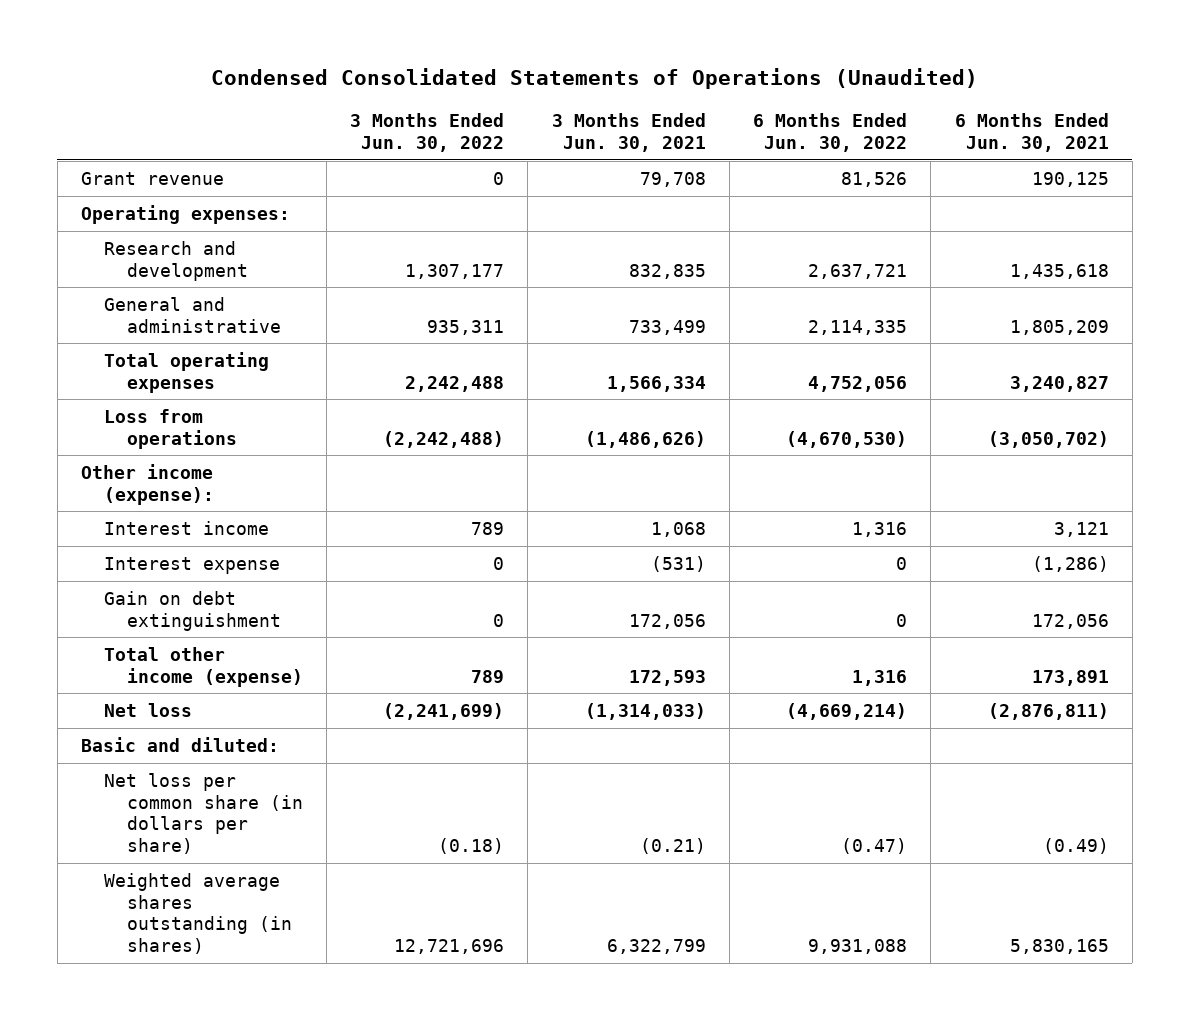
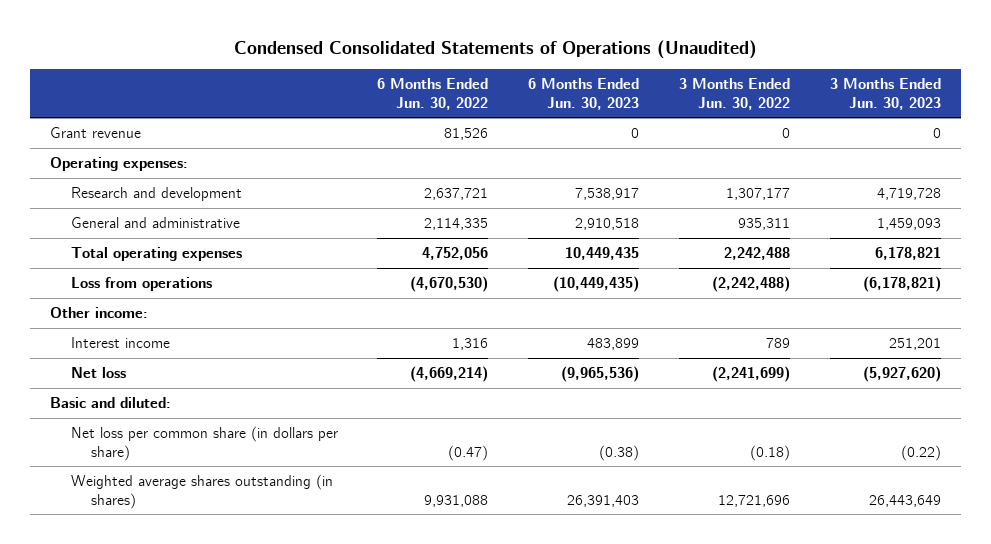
[551,113,706,152] 3 Months Ended Jun. 30, 2021 -> none
[954,113,1109,152] 6 Months Ended Jun. 30, 2021 -> none
none -> [528,78,640,110] 6 Months Ended Jun. 30, 2023
none -> [829,78,941,110] 3 Months Ended Jun. 30, 2023
[81,463,214,505] Other income (expense): -> [50,307,149,319] Other income:
[103,556,280,574] Interest expense -> none
[103,590,281,631] Gain on debt extinguishment -> none
[103,646,303,687] Total other income (expense) -> none

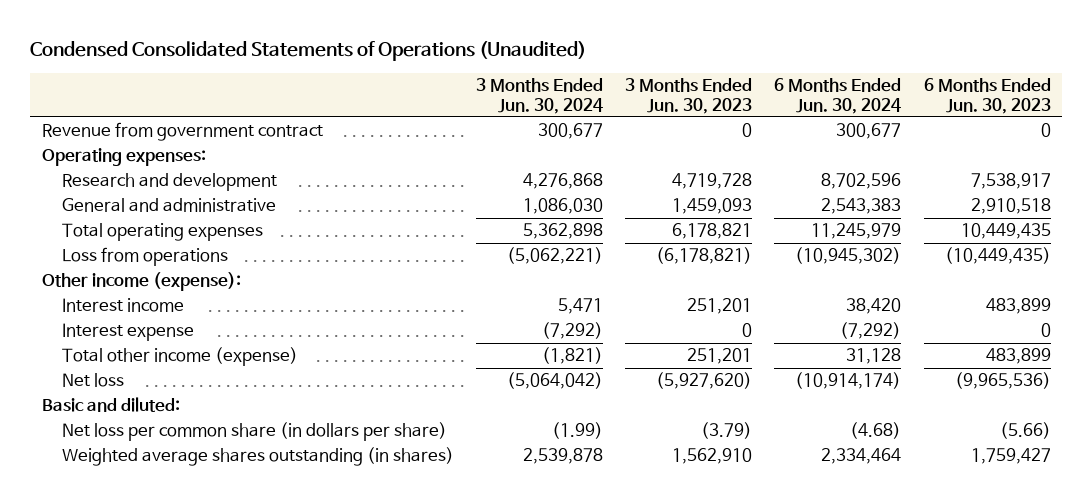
[377,78,489,110] 6 Months Ended Jun. 30, 2022 -> none
[679,78,791,110] 3 Months Ended Jun. 30, 2022 -> none
none -> [475,78,603,114] 3 Months Ended Jun. 30, 2024
none -> [774,78,902,114] 6 Months Ended Jun. 30, 2024
[50,127,142,139] Grant revenue -> [41,122,323,142] Revenue from government contract
[50,307,149,319] Other income: -> [41,272,241,292] Other income (expense):
none -> [61,323,194,342] Interest expense
none -> [61,347,298,367] Total other income (expense)
[599,444,640,461] (0.38) -> [999,422,1051,440] (5.66)
[900,444,941,461] (0.22) -> [701,422,753,440] (3.79)
[567,494,640,507] 26,391,403 -> [970,448,1051,465] 1,759,427
[868,494,941,507] 26,443,649 -> [672,448,753,465] 1,562,910

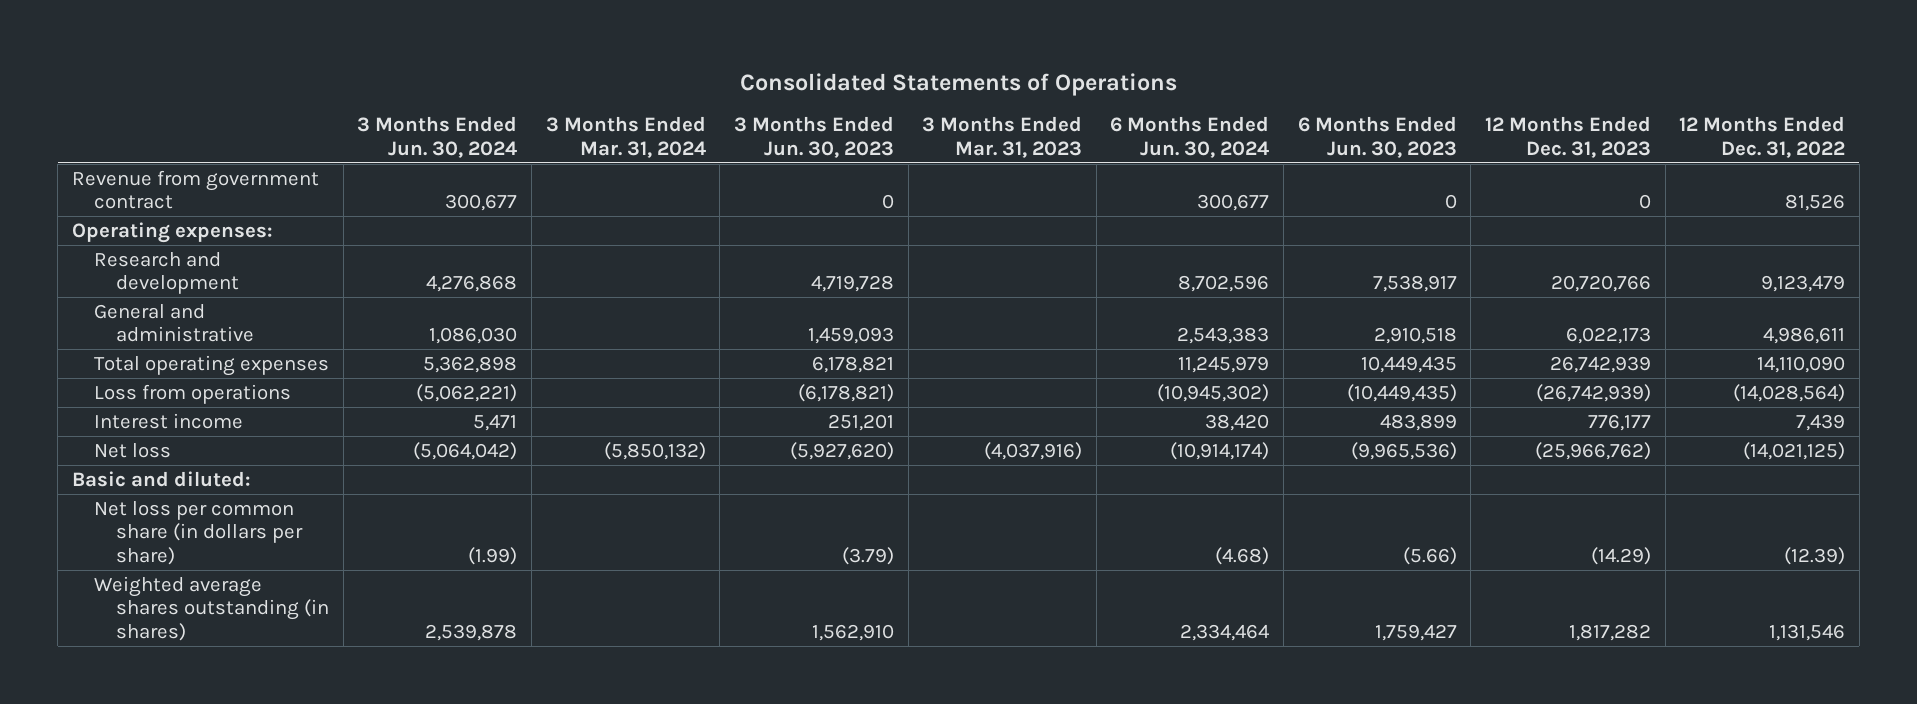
[30,41,587,62] Condensed Consolidated Statements of Operations (Unaudited) -> [739,72,1177,96] Consolidated Statements of Operations
none -> [545,115,706,158] 3 Months Ended Mar. 31, 2024
none -> [922,115,1083,158] 3 Months Ended Mar. 31, 2023
none -> [1485,115,1652,158] 12 Months Ended Dec. 31, 2023
none -> [1679,115,1846,158] 12 Months Ended Dec. 31, 2022
[41,272,241,292] Other income (expense): -> none
[61,323,194,342] Interest expense -> none
[61,347,298,367] Total other income (expense) -> none

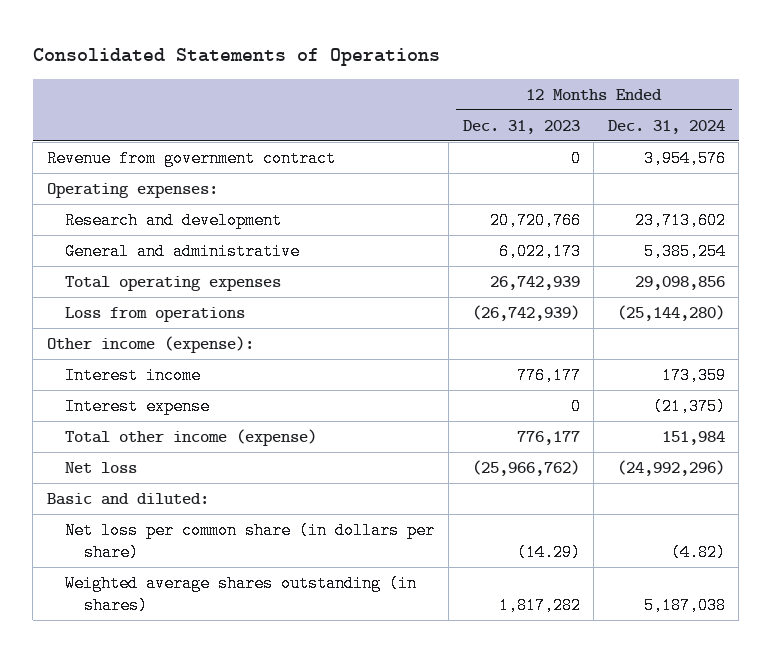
[357,115,518,158] 3 Months Ended Jun. 30, 2024 -> none
[545,115,706,158] 3 Months Ended Mar. 31, 2024 -> none
[733,115,894,158] 3 Months Ended Jun. 30, 2023 -> none
[922,115,1083,158] 3 Months Ended Mar. 31, 2023 -> none
[1110,115,1270,158] 6 Months Ended Jun. 30, 2024 -> none
[1297,115,1457,158] 6 Months Ended Jun. 30, 2023 -> none
[1679,115,1846,158] 12 Months Ended Dec. 31, 2022 -> none
none -> [607,119,725,134] Dec. 31, 2024
none -> [46,335,254,353] Other income (expense):
none -> [65,397,211,415] Interest expense
none -> [65,428,318,446] Total other income (expense)

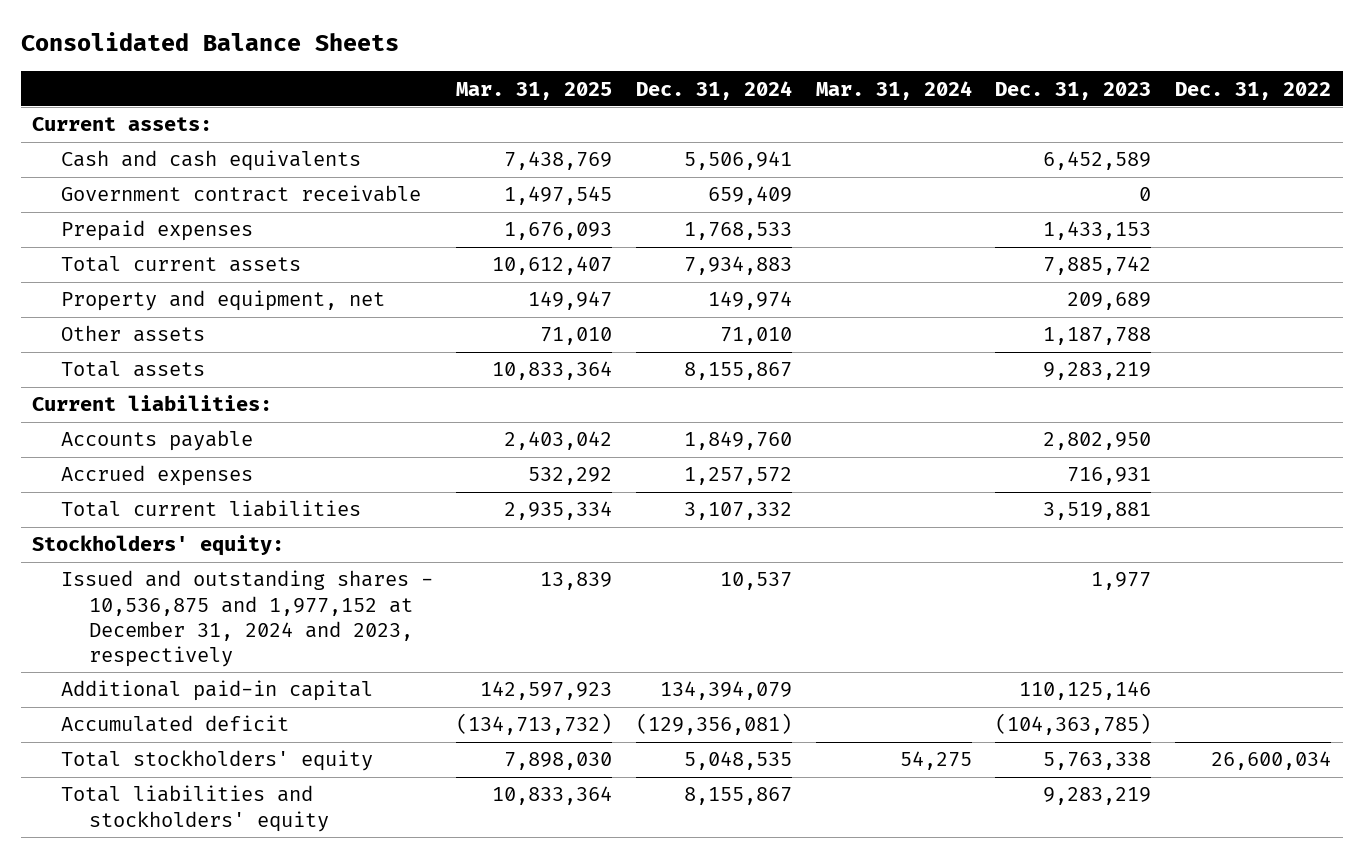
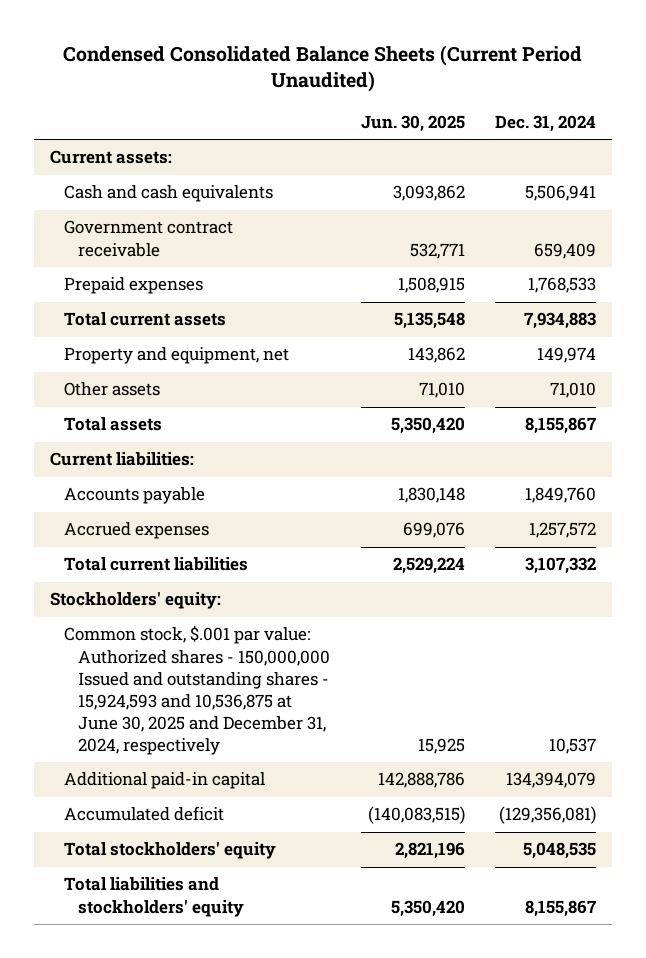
[20,32,399,52] Consolidated Balance Sheets -> [63,44,583,93] Condensed Consolidated Balance Sheets (Current Period Unaudited)
[456,81,613,100] Mar. 31, 2025 -> none
[815,80,972,100] Mar. 31, 2024 -> none
[995,81,1152,100] Dec. 31, 2023 -> none
[1175,81,1332,100] Dec. 31, 2022 -> none
none -> [360,114,465,132] Jun. 30, 2025
[60,570,433,668] Issued and outstanding shares - 10,536,875 and 1,977,152 at December 31, 2024 and 2023, respectively -> [63,625,331,755] Common stock, $.001 par value: Authorized shares - 150,000,000 Issued and outstanding shares - 15,924,593 and 10,536,875 at June 30, 2025 and December 31, 2024, respectively

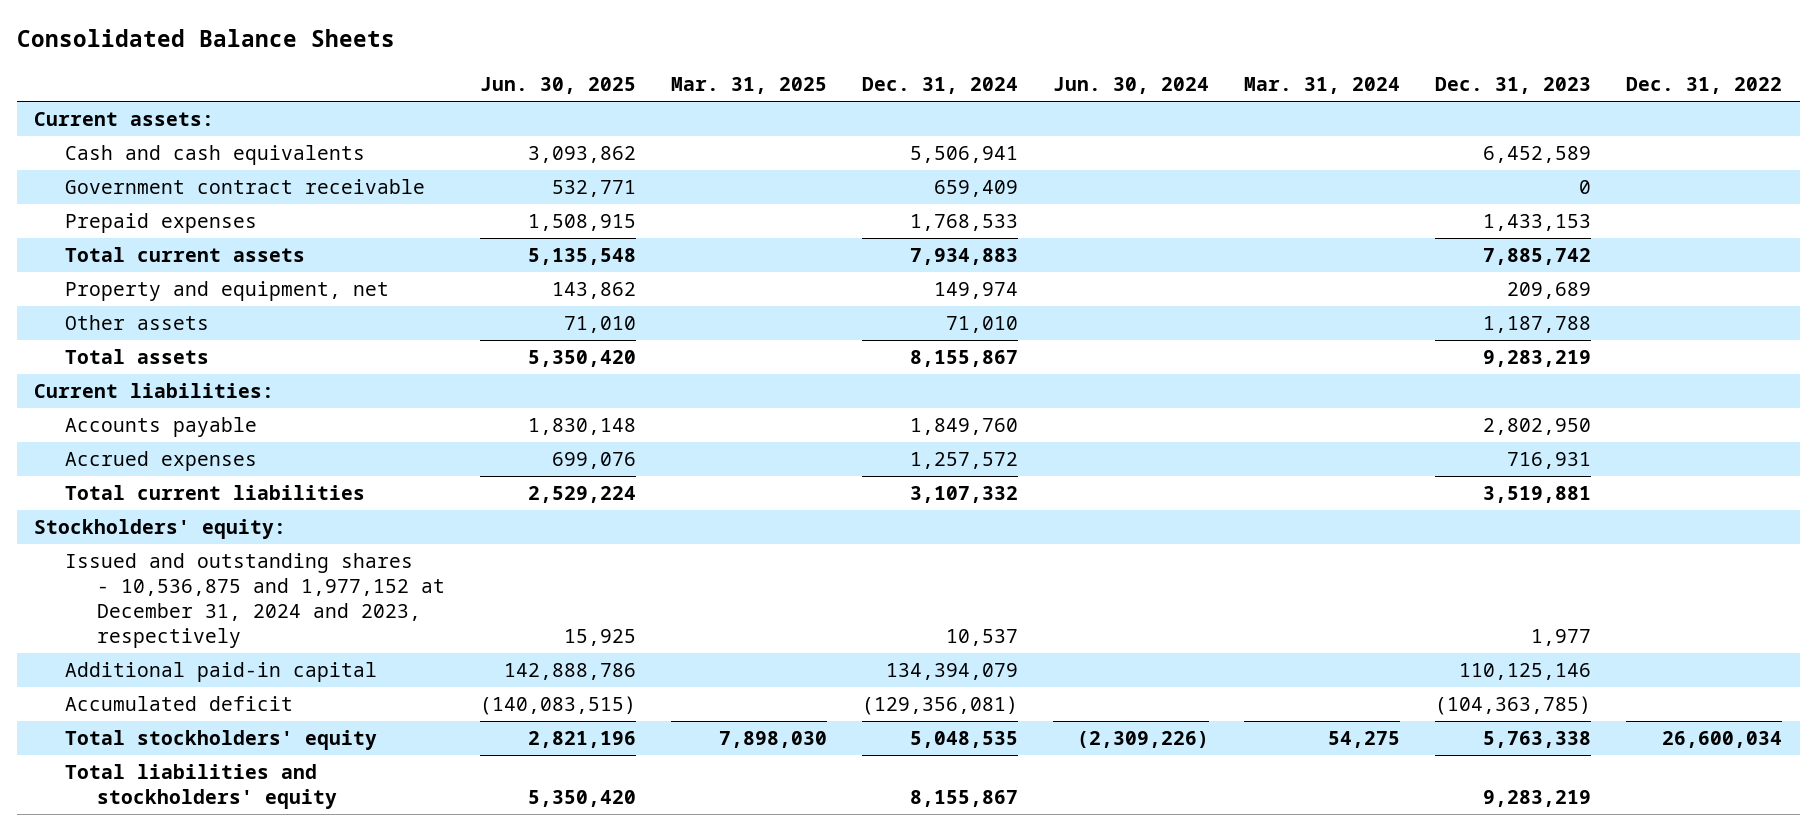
[63,44,583,93] Condensed Consolidated Balance Sheets (Current Period Unaudited) -> [16,29,395,48] Consolidated Balance Sheets
none -> [670,77,827,95] Mar. 31, 2025
none -> [1052,77,1209,95] Jun. 30, 2024
none -> [1244,77,1401,95] Mar. 31, 2024
none -> [1435,77,1592,95] Dec. 31, 2023
none -> [1626,77,1783,95] Dec. 31, 2022
[63,625,331,755] Common stock, $.001 par value: Authorized shares - 150,000,000 Issued and outstanding shares - 15,924,593 and 10,536,875 at June 30, 2025 and December 31, 2024, respectively -> [65,553,445,649] Issued and outstanding shares - 10,536,875 and 1,977,152 at December 31, 2024 and 2023, respectively

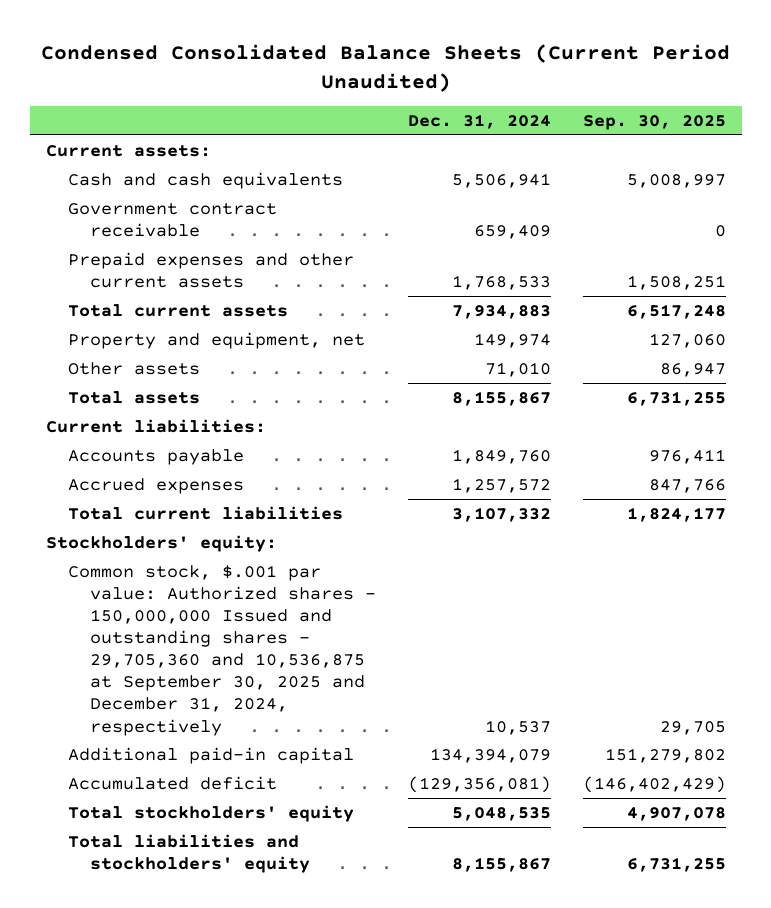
[16,29,395,48] Consolidated Balance Sheets -> [40,43,730,92] Condensed Consolidated Balance Sheets (Current Period Unaudited)
[479,77,636,95] Jun. 30, 2025 -> none
[670,77,827,95] Mar. 31, 2025 -> none
[1052,77,1209,95] Jun. 30, 2024 -> none
[1244,77,1401,95] Mar. 31, 2024 -> none
[1435,77,1592,95] Dec. 31, 2023 -> none
[1626,77,1783,95] Dec. 31, 2022 -> none
none -> [582,115,726,131] Sep. 30, 2025
[65,213,258,234] Prepaid expenses -> [67,251,354,288] Prepaid expenses and other current assets
[65,553,445,649] Issued and outstanding shares - 10,536,875 and 1,977,152 at December 31, 2024 and 2023, respectively -> [67,564,376,736] Common stock, $.001 par value: Authorized shares - 150,000,000 Issued and outstanding shares - 29,705,360 and 10,536,875 at September 30, 2025 and December 31, 2024, respectively

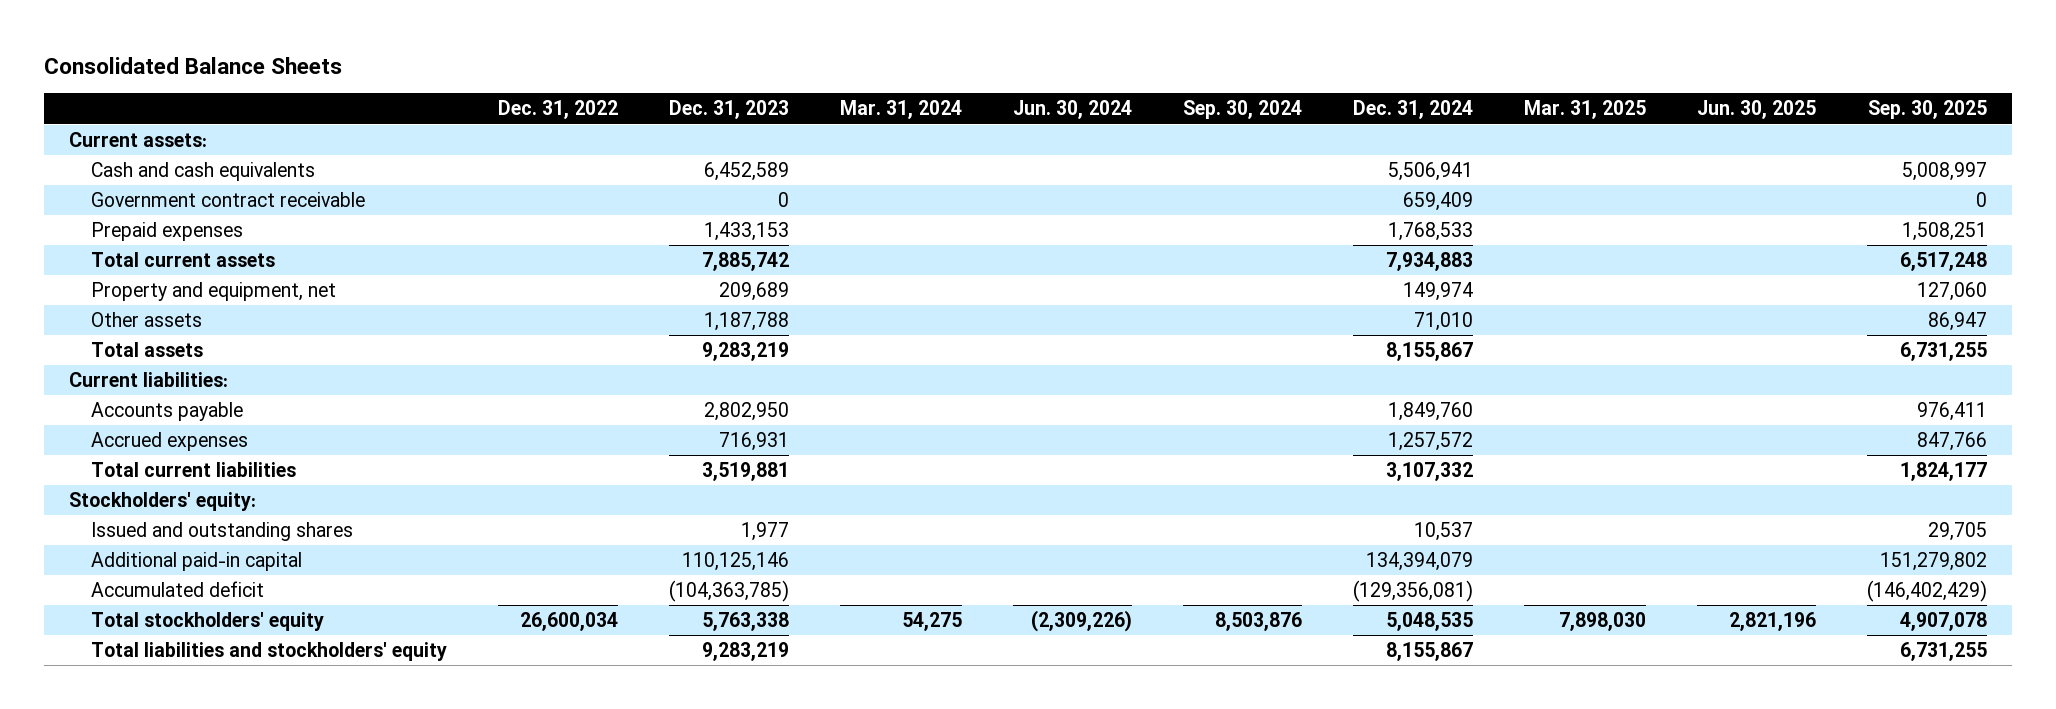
[40,43,730,92] Condensed Consolidated Balance Sheets (Current Period Unaudited) -> [43,56,342,74] Consolidated Balance Sheets
none -> [497,100,618,120] Dec. 31, 2022
none -> [668,100,789,120] Dec. 31, 2023
none -> [839,100,962,120] Mar. 31, 2024
none -> [1012,100,1132,120] Jun. 30, 2024
none -> [1182,100,1302,120] Sep. 30, 2024
none -> [1523,100,1646,120] Mar. 31, 2025
none -> [1696,100,1816,120] Jun. 30, 2025
[67,251,354,288] Prepaid expenses and other current assets -> [90,222,243,242] Prepaid expenses
[67,564,376,736] Common stock, $.001 par value: Authorized shares - 150,000,000 Issued and outstanding shares - 29,705,360 and 10,536,875 at September 30, 2025 and December 31, 2024, respectively -> [90,522,353,542] Issued and outstanding shares

